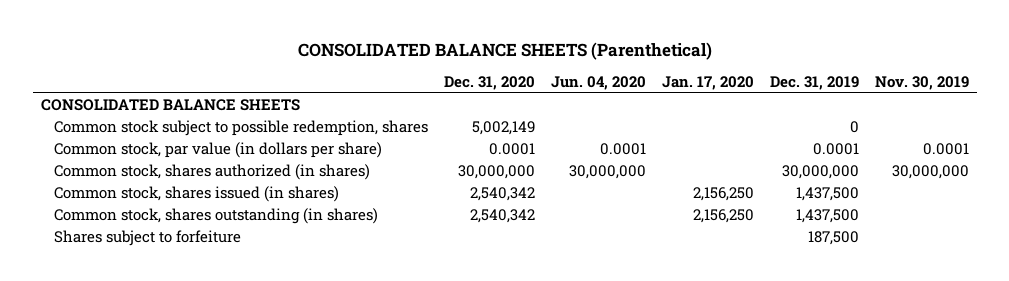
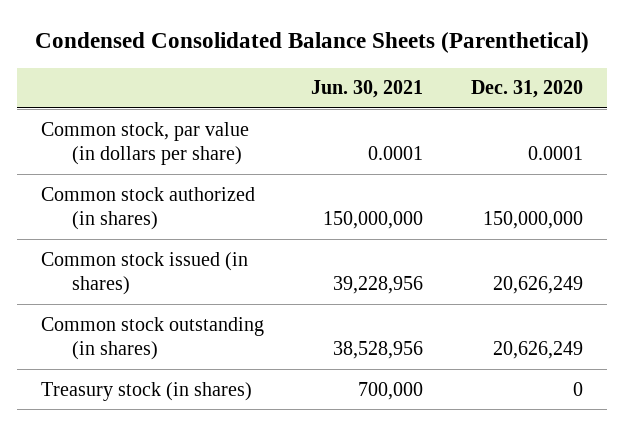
[297,41,712,60] CONSOLIDATED BALANCE SHEETS (Parenthetical) -> [34,31,589,53] Condensed Consolidated Balance Sheets (Parenthetical)
[550,75,646,90] Jun. 04, 2020 -> none
[661,75,754,90] Jan. 17, 2020 -> none
[769,75,859,90] Dec. 31, 2019 -> none
[874,75,969,90] Nov. 30, 2019 -> none
none -> [311,80,424,99] Jun. 30, 2021
[40,99,300,112] CONSOLIDATED BALANCE SHEETS -> none
[53,120,428,137] Common stock subject to possible redemption, shares -> none
[53,230,241,247] Shares subject to forfeiture -> none
[53,164,370,181] Common stock, shares authorized (in shares) -> [40,186,255,231] Common stock authorized (in shares)
[457,165,535,180] 30,000,000 -> [482,211,583,230] 150,000,000
[53,186,339,203] Common stock, shares issued (in shares) -> [40,251,248,296] Common stock issued (in shares)
[469,187,535,202] 2,540,342 -> [492,276,583,295] 20,626,249
[53,208,378,225] Common stock, shares outstanding (in shares) -> [40,316,264,361] Common stock outstanding (in shares)
[469,209,535,224] 2,540,342 -> [492,341,583,360] 20,626,249
none -> [40,381,252,401] Treasury stock (in shares)

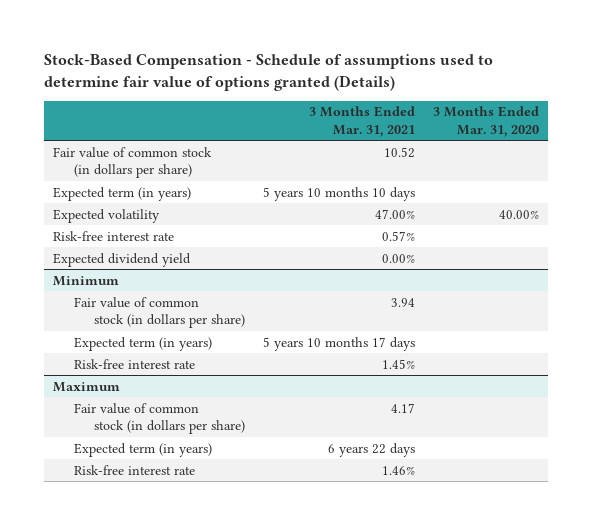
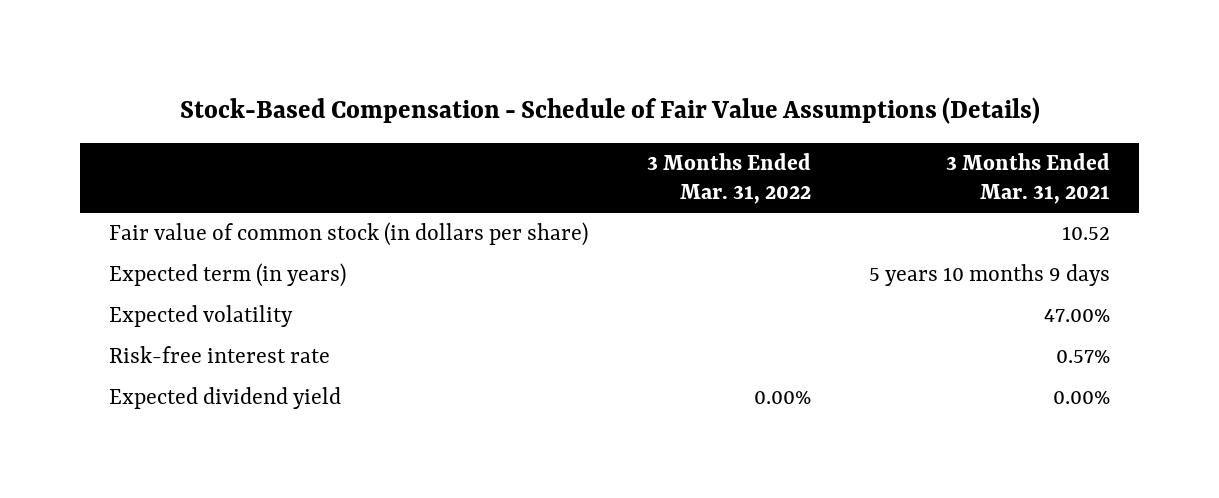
[43,54,493,91] Stock-Based Compensation - Schedule of assumptions used to determine fair value of options granted (Details) -> [179,97,1040,125] Stock-Based Compensation - Schedule of Fair Value Assumptions (Details)
[433,106,540,137] 3 Months Ended Mar. 31, 2020 -> none
none -> [646,153,811,205] 3 Months Ended Mar. 31, 2022
[263,186,416,201] 5 years 10 months 10 days -> [869,264,1111,287] 5 years 10 months 9 days
[52,275,119,286] Minimum -> none
[73,296,246,329] Fair value of common stock (in dollars per share) -> none
[73,336,212,351] Expected term (in years) -> none
[73,358,195,369] Risk-free interest rate -> none
[52,381,120,392] Maximum -> none
[73,402,246,435] Fair value of common stock (in dollars per share) -> none
[73,442,212,457] Expected term (in years) -> none
[73,464,195,475] Risk-free interest rate -> none

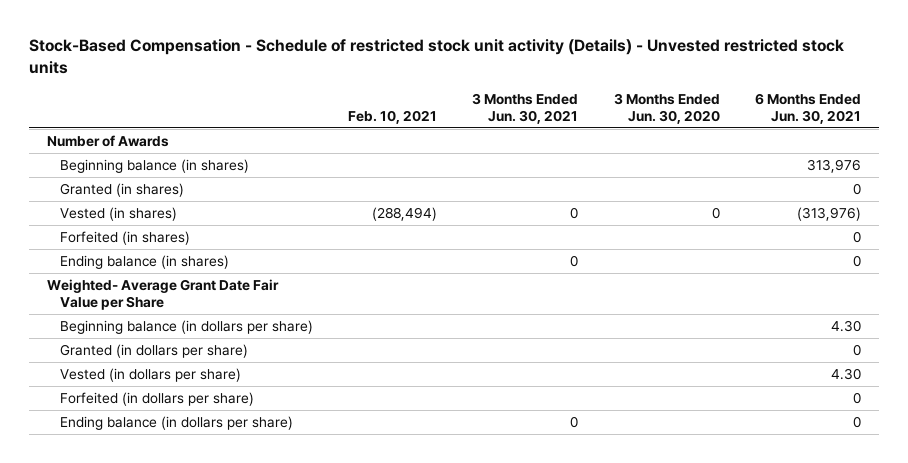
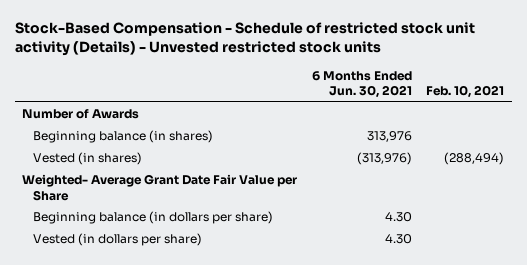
[472,92,579,125] 3 Months Ended Jun. 30, 2021 -> none
[613,92,720,125] 3 Months Ended Jun. 30, 2020 -> none
[59,182,184,197] Granted (in shares) -> none
[59,230,190,245] Forfeited (in shares) -> none
[59,254,229,269] Ending balance (in shares) -> none
[59,343,248,358] Granted (in dollars per share) -> none
[59,391,254,406] Forfeited (in dollars per share) -> none
[59,415,293,430] Ending balance (in dollars per share) -> none

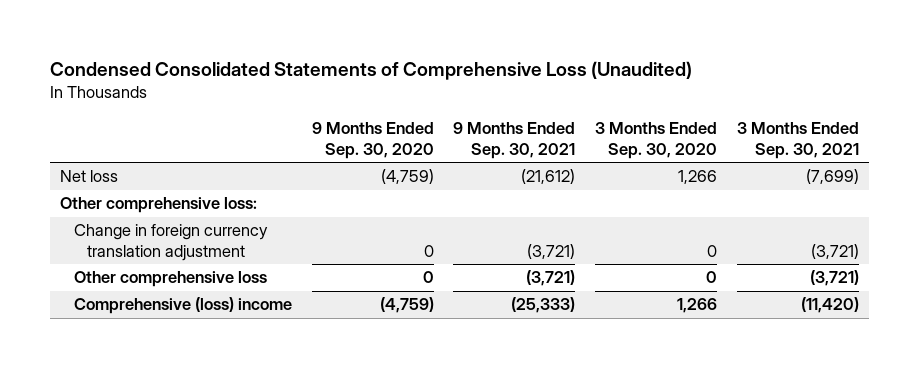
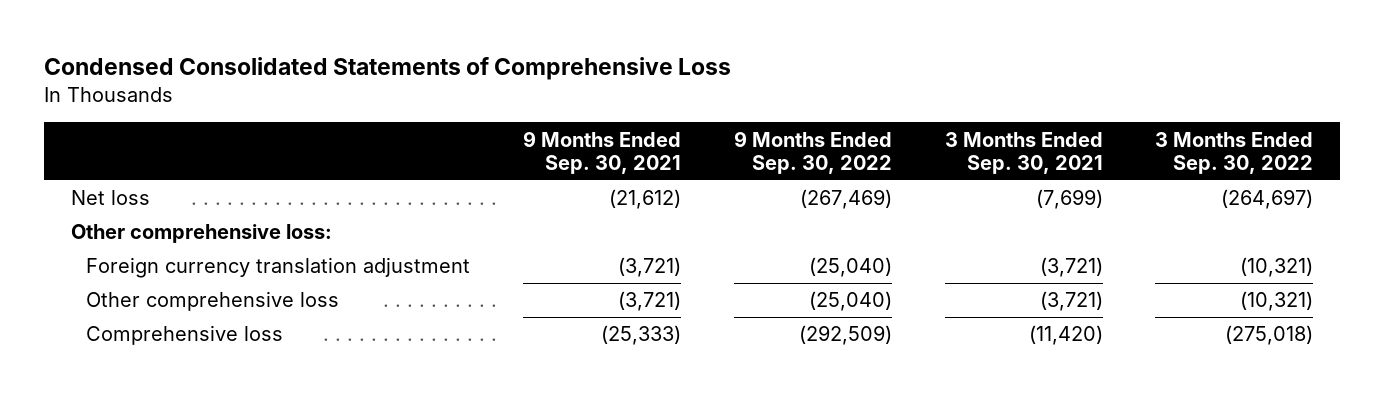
[49,60,692,80] Condensed Consolidated Statements of Comprehensive Loss (Unaudited) -> [44,57,732,81] Condensed Consolidated Statements of Comprehensive Loss
[311,122,434,160] 9 Months Ended Sep. 30, 2020 -> none
[595,122,718,160] 3 Months Ended Sep. 30, 2020 -> none
none -> [733,130,892,175] 9 Months Ended Sep. 30, 2022
none -> [1155,131,1314,175] 3 Months Ended Sep. 30, 2022
[73,224,268,262] Change in foreign currency translation adjustment -> [86,257,471,279] Foreign currency translation adjustment
[73,297,292,315] Comprehensive (loss) income -> [86,325,284,346] Comprehensive loss

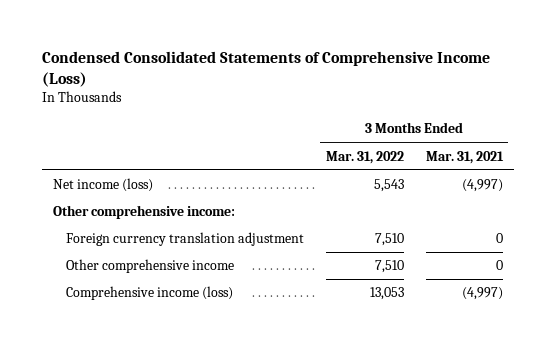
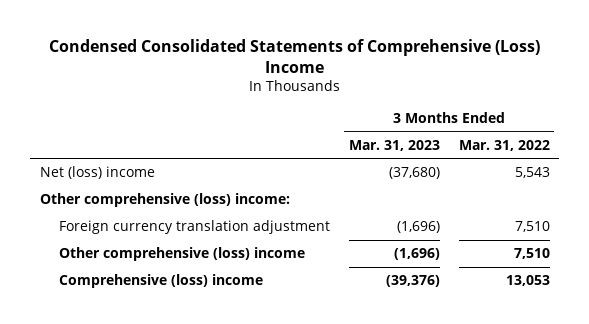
[42,50,491,87] Condensed Consolidated Statements of Comprehensive Income (Loss) -> [48,38,540,73] Condensed Consolidated Statements of Comprehensive (Loss) Income
[425,150,504,164] Mar. 31, 2021 -> none
none -> [348,139,440,151] Mar. 31, 2023
[53,178,154,193] Net income (loss) -> [39,166,155,180] Net (loss) income
[53,205,236,220] Other comprehensive income: -> [39,193,290,208] Other comprehensive (loss) income:
[65,259,234,274] Other comprehensive income -> [59,247,306,262] Other comprehensive (loss) income
[65,286,233,301] Comprehensive income (loss) -> [59,274,264,289] Comprehensive (loss) income

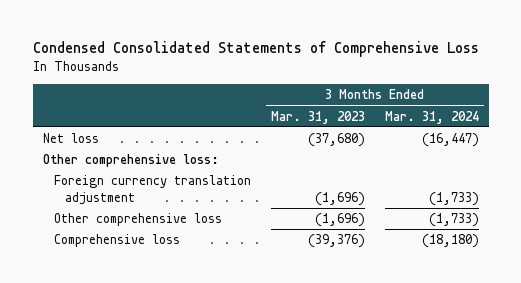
[48,38,540,73] Condensed Consolidated Statements of Comprehensive (Loss) Income -> [32,41,479,58] Condensed Consolidated Statements of Comprehensive Loss
[458,139,550,151] Mar. 31, 2022 -> none
none -> [384,110,479,124] Mar. 31, 2024
[39,166,155,180] Net (loss) income -> [42,133,99,144] Net loss
[39,193,290,208] Other comprehensive (loss) income: -> [42,154,219,168] Other comprehensive loss:
[59,247,306,262] Other comprehensive (loss) income -> [54,213,223,227] Other comprehensive loss
[59,274,264,289] Comprehensive (loss) income -> [54,234,181,248] Comprehensive loss

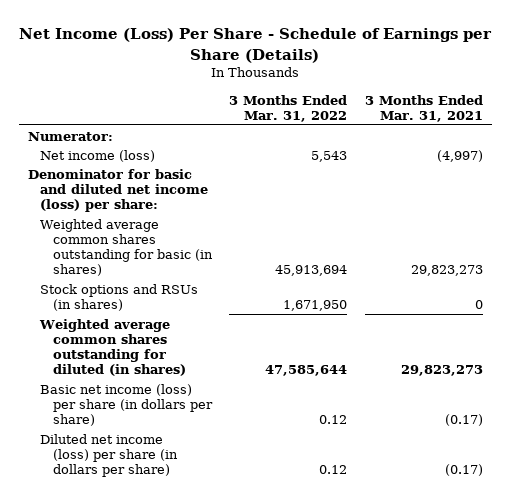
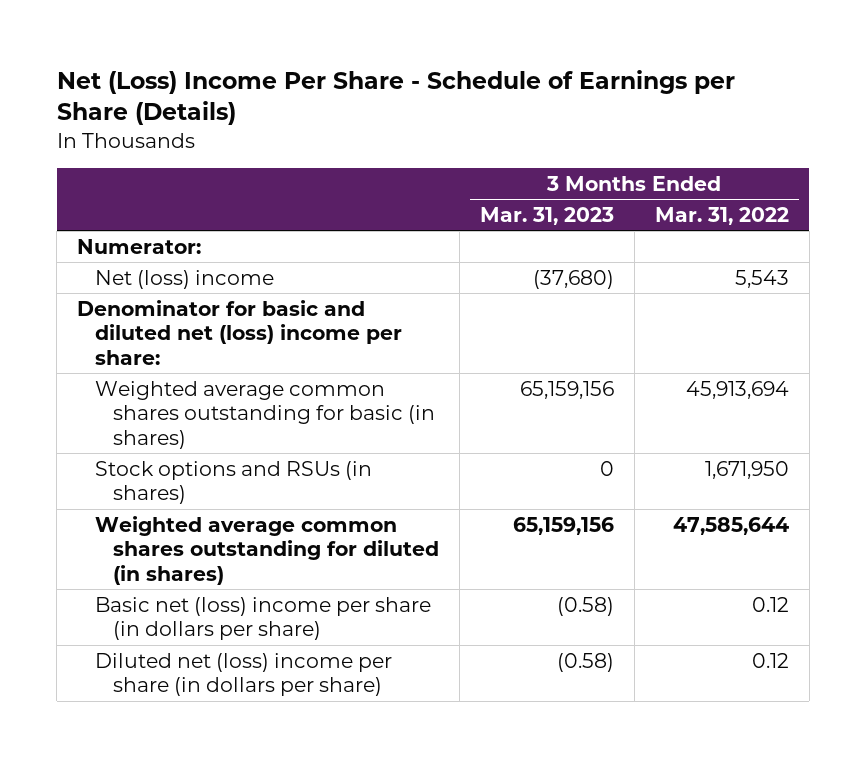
[19,28,493,63] Net Income (Loss) Per Share - Schedule of Earnings per Share (Details) -> [56,69,735,126] Net (Loss) Income Per Share - Schedule of Earnings per Share (Details)
[365,94,484,122] 3 Months Ended Mar. 31, 2021 -> none
none -> [479,206,614,225] Mar. 31, 2023
[40,149,156,162] Net income (loss) -> [95,269,275,289] Net (loss) income
[27,168,209,212] Denominator for basic and diluted net income (loss) per share: -> [77,299,403,365] Denominator for basic and diluted net (loss) income per share:
[40,383,213,426] Basic net income (loss) per share (in dollars per share) -> [95,596,432,641] Basic net (loss) income per share (in dollars per share)
[40,433,178,477] Diluted net income (loss) per share (in dollars per share) -> [95,652,393,697] Diluted net (loss) income per share (in dollars per share)

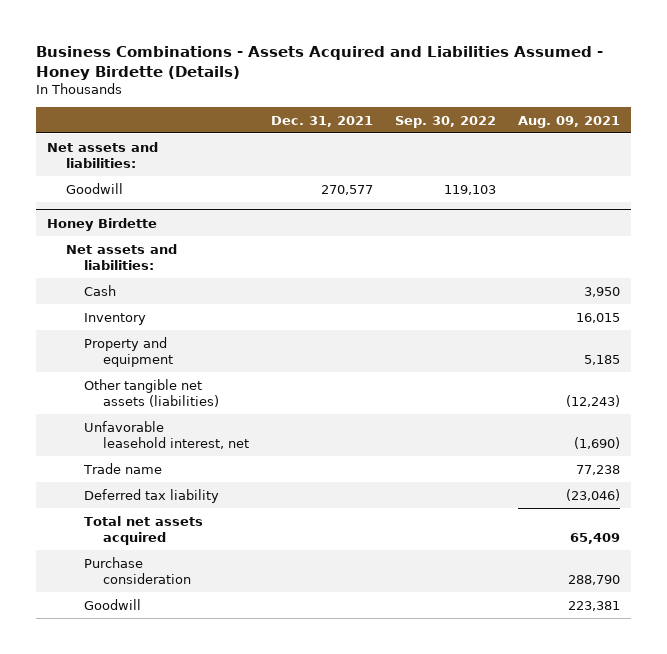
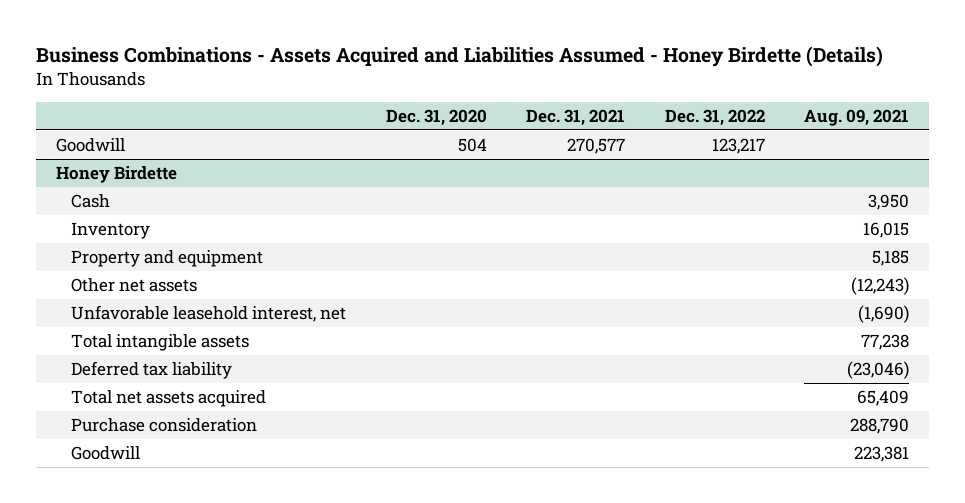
[394,115,496,128] Sep. 30, 2022 -> none
none -> [385,108,487,126] Dec. 31, 2020
none -> [664,108,765,126] Dec. 31, 2022
[47,141,159,168] Net assets and liabilities: -> none
[65,243,177,270] Net assets and liabilities: -> none
[84,378,219,407] Other tangible net assets (liabilities) -> [71,277,198,292] Other net assets
[83,462,163,474] Trade name -> [71,333,250,351] Total intangible assets

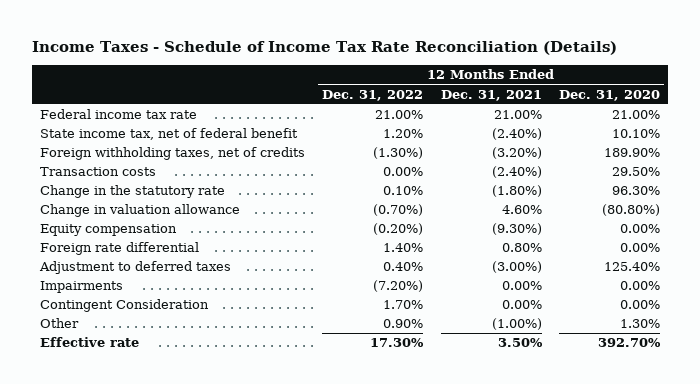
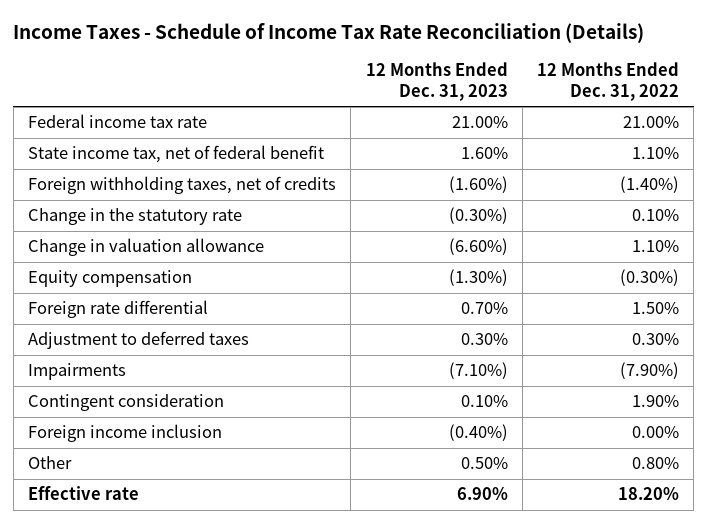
[440,89,542,101] Dec. 31, 2021 -> none
[558,89,660,101] Dec. 31, 2020 -> none
none -> [365,62,508,101] 12 Months Ended Dec. 31, 2023
[40,167,157,177] Transaction costs -> none
[383,129,424,139] 1.20% -> [632,147,680,160] 1.10%
[373,147,424,160] (1.30%) -> [620,176,680,194] (1.40%)
[373,204,424,217] (0.70%) -> [632,240,680,253] 1.10%
[373,223,424,236] (0.20%) -> [620,269,680,287] (0.30%)
[383,243,424,253] 1.40% -> [632,302,680,315] 1.50%
[383,262,424,272] 0.40% -> [632,333,680,346] 0.30%
[373,280,424,293] (7.20%) -> [620,362,680,380] (7.90%)
[40,299,210,313] Contingent Consideration -> [28,394,225,412] Contingent consideration
[383,300,424,310] 1.70% -> [632,395,680,408] 1.90%
none -> [28,424,223,443] Foreign income inclusion
[383,319,424,329] 0.90% -> [632,457,680,470] 0.80%
[370,338,425,348] 17.30% -> [618,487,680,501] 18.20%

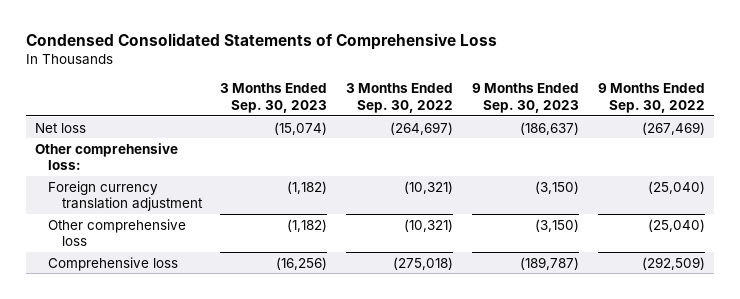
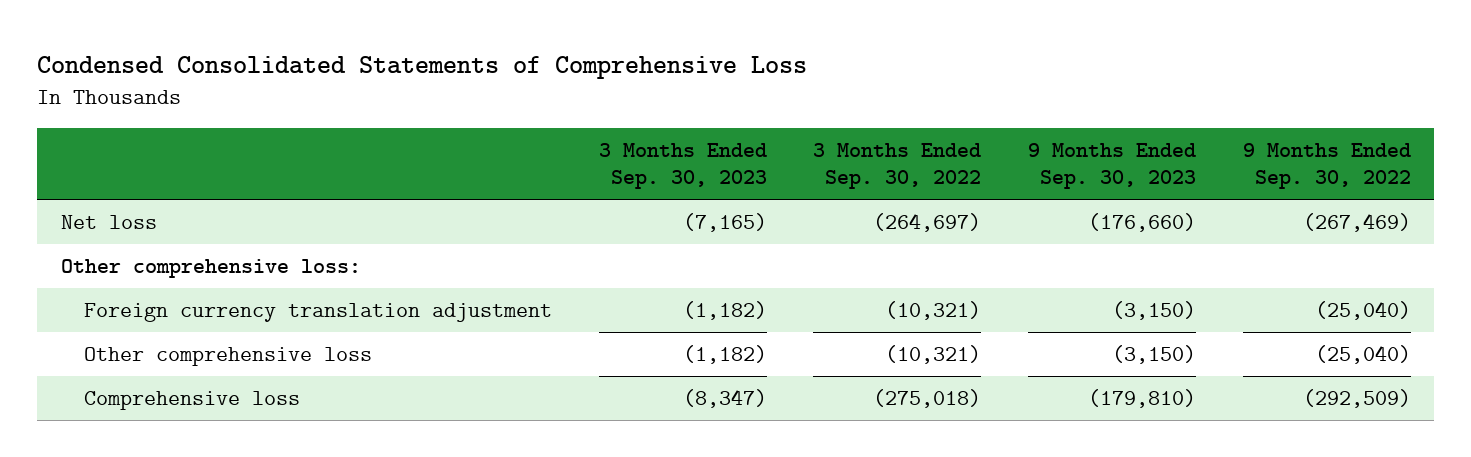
[274,121,328,135] (15,074) -> [682,213,767,233] (7,165)
[520,121,580,135] (186,637) -> [1087,213,1196,233] (176,660)
[276,256,328,270] (16,256) -> [682,389,767,409] (8,347)
[520,256,580,270] (189,787) -> [1087,389,1196,409] (179,810)

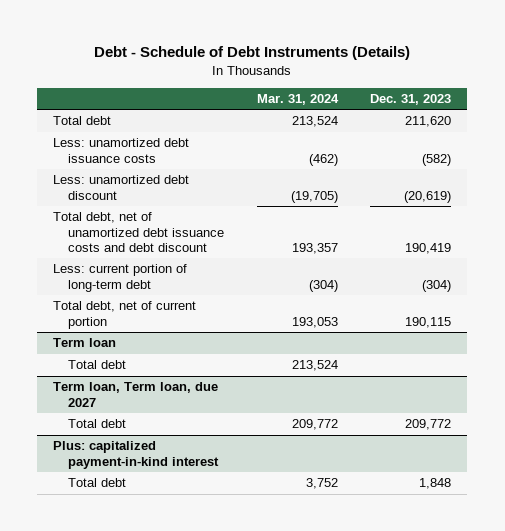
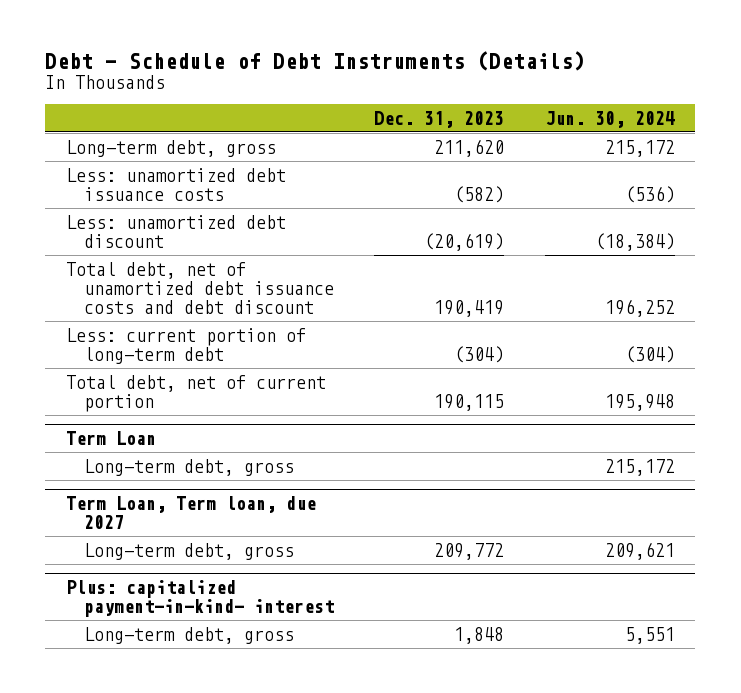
[256,93,339,105] Mar. 31, 2024 -> none
none -> [545,110,676,128] Jun. 30, 2024
[53,116,112,126] Total debt -> [65,139,276,157] Long-term debt, gross
[53,338,117,348] Term loan -> [65,431,156,446] Term Loan
[68,360,127,370] Total debt -> [83,458,294,476] Long-term debt, gross
[53,382,219,407] Term loan, Term loan, due 2027 -> [65,496,316,530] Term Loan, Term loan, due 2027
[68,419,127,429] Total debt -> [83,542,294,560] Long-term debt, gross
[53,441,220,469] Plus: capitalized payment-in-kind interest -> [65,580,334,618] Plus: capitalized payment-in-kind- interest
[68,478,127,488] Total debt -> [83,626,294,644] Long-term debt, gross

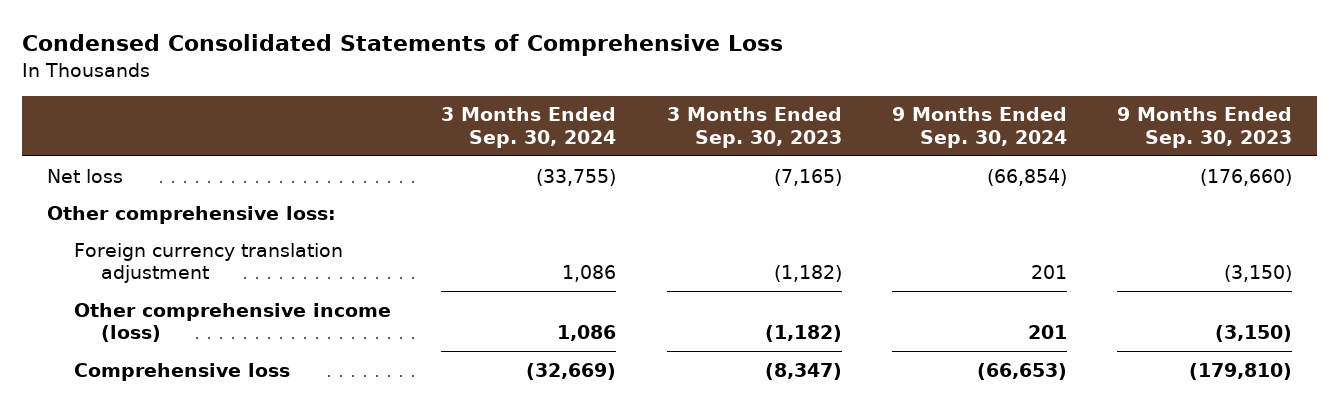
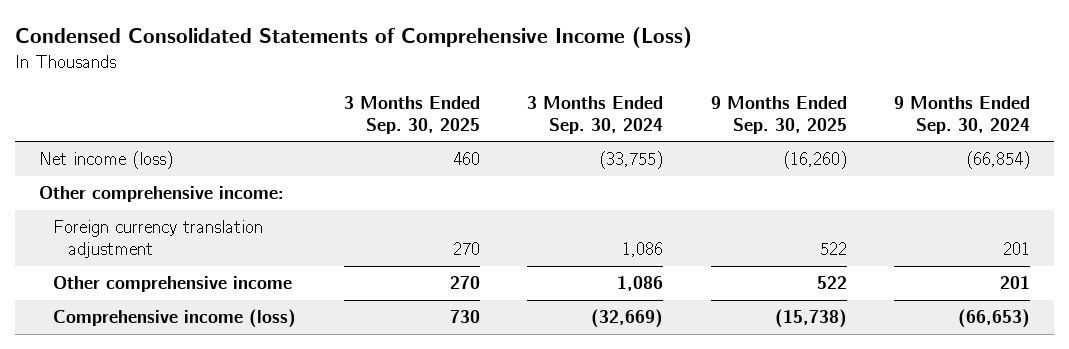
[21,34,783,57] Condensed Consolidated Statements of Comprehensive Loss -> [14,27,692,49] Condensed Consolidated Statements of Comprehensive Income (Loss)
[666,107,842,149] 3 Months Ended Sep. 30, 2023 -> none
[1117,107,1293,149] 9 Months Ended Sep. 30, 2023 -> none
none -> [343,95,480,134] 3 Months Ended Sep. 30, 2025
none -> [710,95,847,134] 9 Months Ended Sep. 30, 2025
[47,168,124,183] Net loss -> [38,151,173,170] Net income (loss)
[47,205,337,224] Other comprehensive loss: -> [38,186,284,203] Other comprehensive income:
[73,302,391,343] Other comprehensive income (loss) -> [53,276,293,293] Other comprehensive income
[73,362,290,381] Comprehensive loss -> [53,309,297,329] Comprehensive income (loss)

